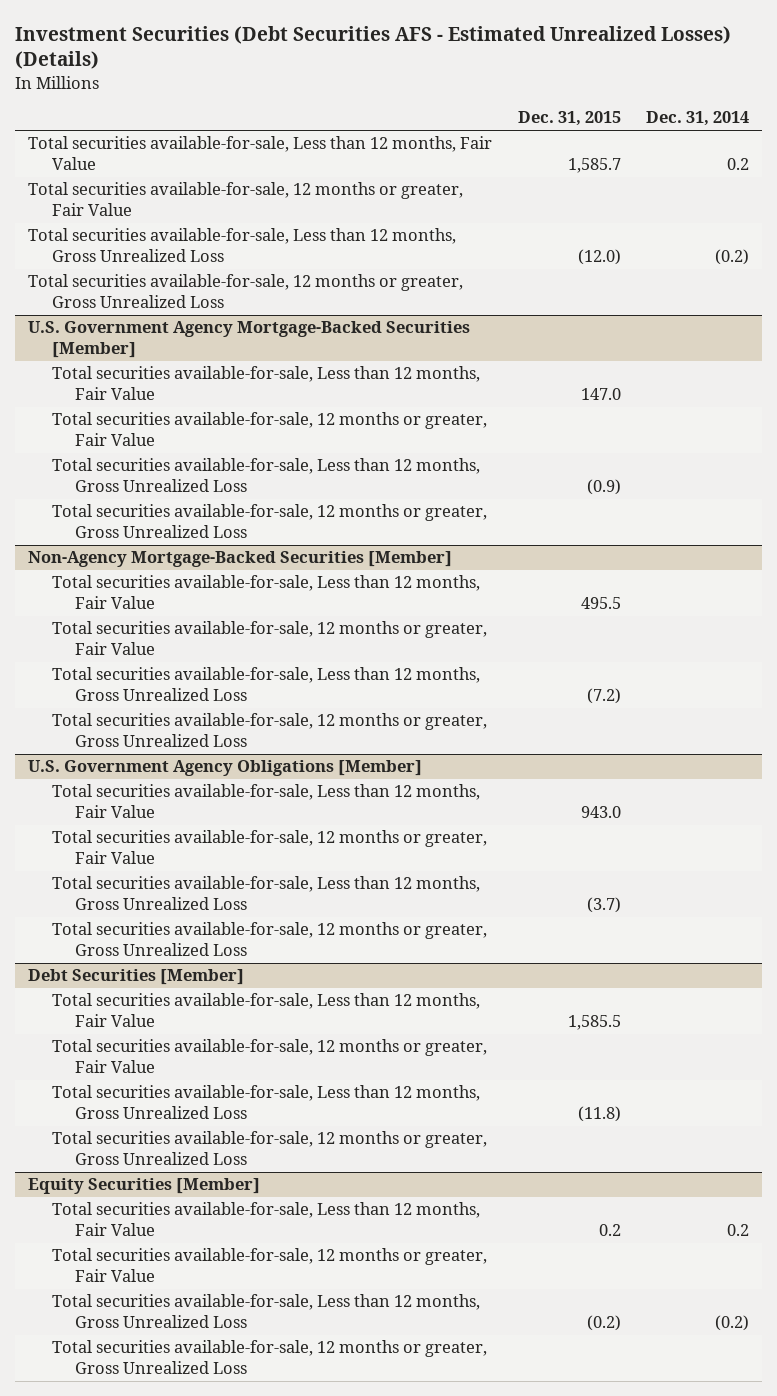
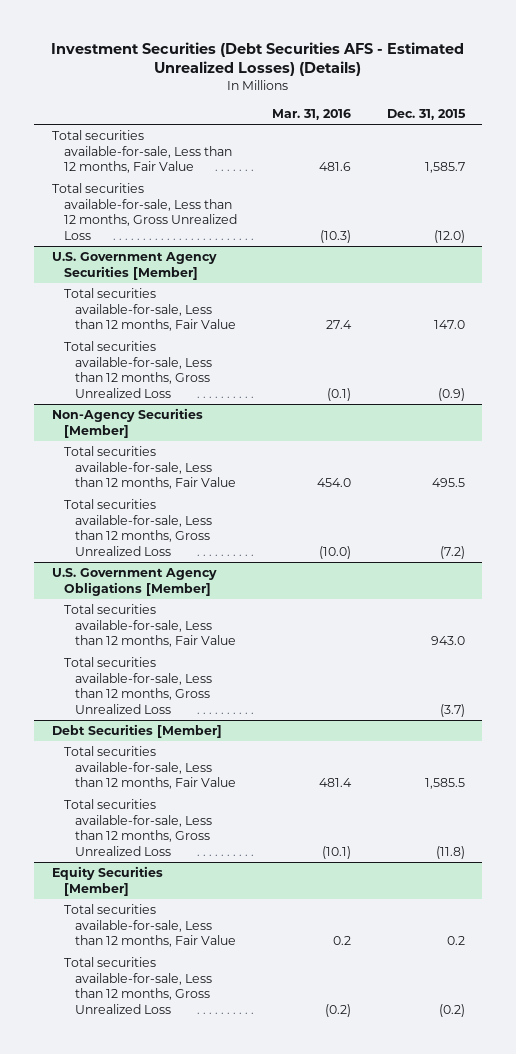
[646,111,750,127] Dec. 31, 2014 -> none
none -> [272,108,352,120] Mar. 31, 2016
[27,182,463,217] Total securities available-for-sale, 12 months or greater, Fair Value -> none
[27,274,463,309] Total securities available-for-sale, 12 months or greater, Gross Unrealized Loss -> none
[27,321,470,359] U.S. Government Agency Mortgage-Backed Securities [Member] -> [51,252,217,280] U.S. Government Agency Securities [Member]
[51,412,487,447] Total securities available-for-sale, 12 months or greater, Fair Value -> none
[51,504,487,539] Total securities available-for-sale, 12 months or greater, Gross Unrealized Loss -> none
[27,551,452,568] Non-Agency Mortgage-Backed Securities [Member] -> [51,408,203,438] Non-Agency Securities [Member]
[51,621,487,656] Total securities available-for-sale, 12 months or greater, Fair Value -> none
[51,713,487,748] Total securities available-for-sale, 12 months or greater, Gross Unrealized Loss -> none
[51,830,487,865] Total securities available-for-sale, 12 months or greater, Fair Value -> none
[51,922,487,957] Total securities available-for-sale, 12 months or greater, Gross Unrealized Loss -> none
[51,1039,487,1074] Total securities available-for-sale, 12 months or greater, Fair Value -> none
[51,1131,487,1166] Total securities available-for-sale, 12 months or greater, Gross Unrealized Loss -> none
[51,1248,487,1283] Total securities available-for-sale, 12 months or greater, Fair Value -> none
[51,1340,487,1375] Total securities available-for-sale, 12 months or greater, Gross Unrealized Loss -> none

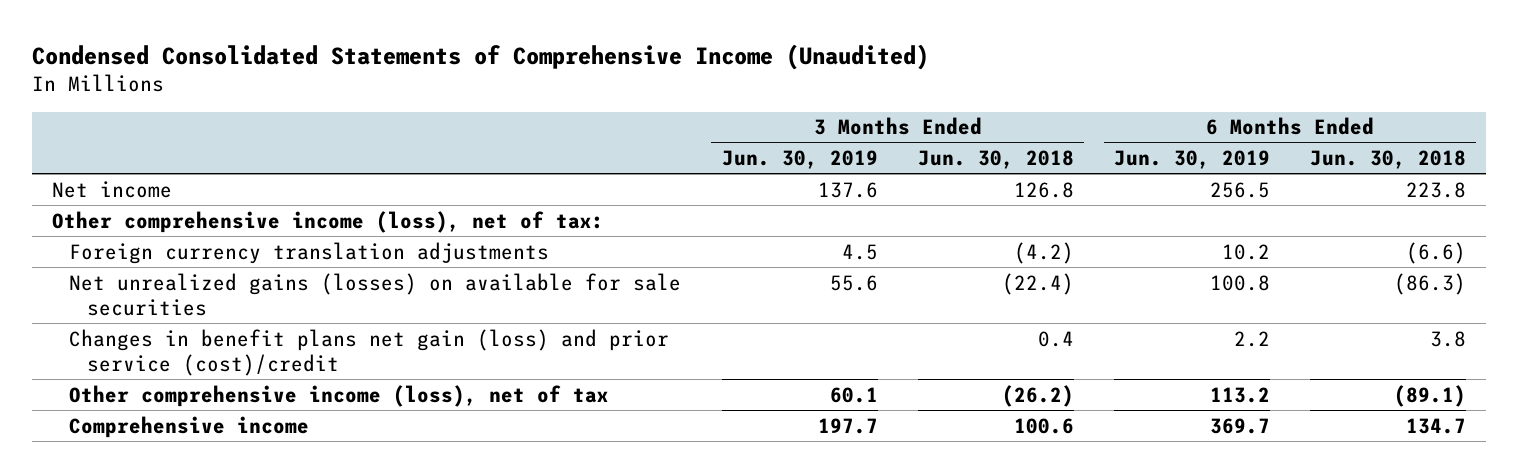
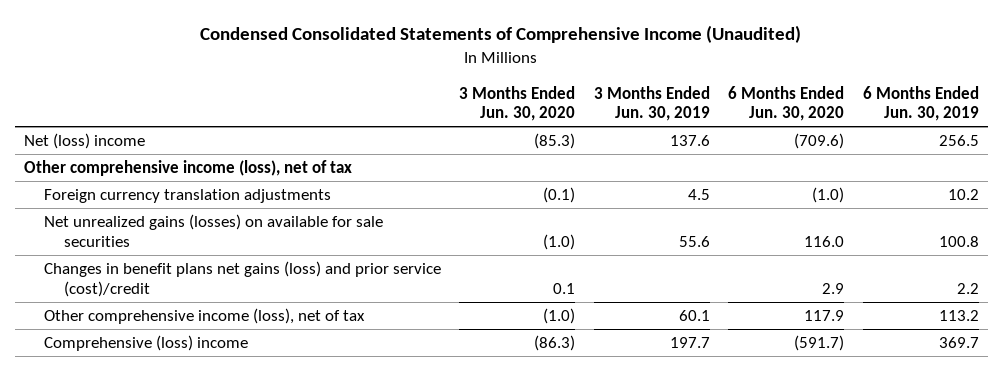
[917,150,1074,170] Jun. 30, 2018 -> none
[1309,150,1466,170] Jun. 30, 2018 -> none
none -> [459,85,576,122] 3 Months Ended Jun. 30, 2020
none -> [728,85,845,122] 6 Months Ended Jun. 30, 2020
[52,180,173,198] Net income -> [23,133,145,150] Net (loss) income
[52,210,605,233] Other comprehensive income (loss), net of tax: -> [23,160,352,177] Other comprehensive income (loss), net of tax
[69,328,670,377] Changes in benefit plans net gain (loss) and prior service (cost)/credit -> [43,261,441,297] Changes in benefit plans net gains (loss) and prior service (cost)/credit
[69,415,310,438] Comprehensive income -> [43,335,248,352] Comprehensive (loss) income

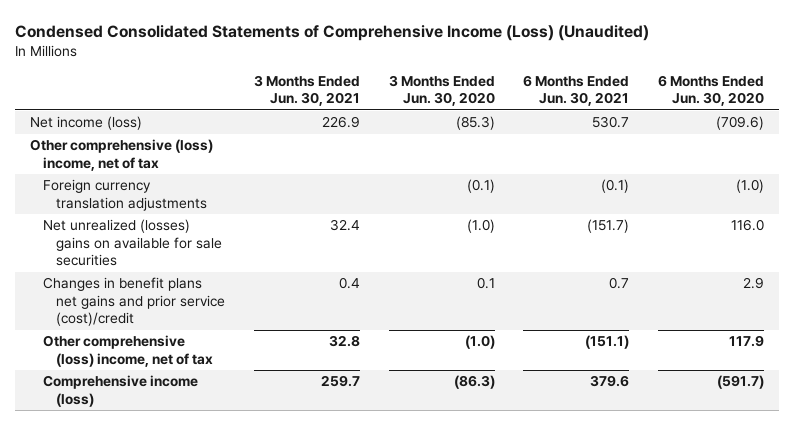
[200,25,802,44] Condensed Consolidated Statements of Comprehensive Income (Unaudited) -> [15,24,650,41] Condensed Consolidated Statements of Comprehensive Income (Loss) (Unaudited)
[593,85,710,122] 3 Months Ended Jun. 30, 2019 -> none
[862,85,979,122] 6 Months Ended Jun. 30, 2019 -> none
none -> [254,74,361,107] 3 Months Ended Jun. 30, 2021
none -> [523,74,630,107] 6 Months Ended Jun. 30, 2021
[23,133,145,150] Net (loss) income -> [29,116,142,131] Net income (loss)
[23,160,352,177] Other comprehensive income (loss), net of tax -> [29,139,213,171] Other comprehensive (loss) income, net of tax
[43,214,383,247] Net unrealized gains (losses) on available for sale securities -> [42,219,223,267] Net unrealized (losses) gains on available for sale securities
[43,261,441,297] Changes in benefit plans net gains (loss) and prior service (cost)/credit -> [42,277,226,327] Changes in benefit plans net gains and prior service (cost)/credit
[43,308,365,325] Other comprehensive income (loss), net of tax -> [42,335,214,367] Other comprehensive (loss) income, net of tax
[43,335,248,352] Comprehensive (loss) income -> [42,375,198,407] Comprehensive income (loss)

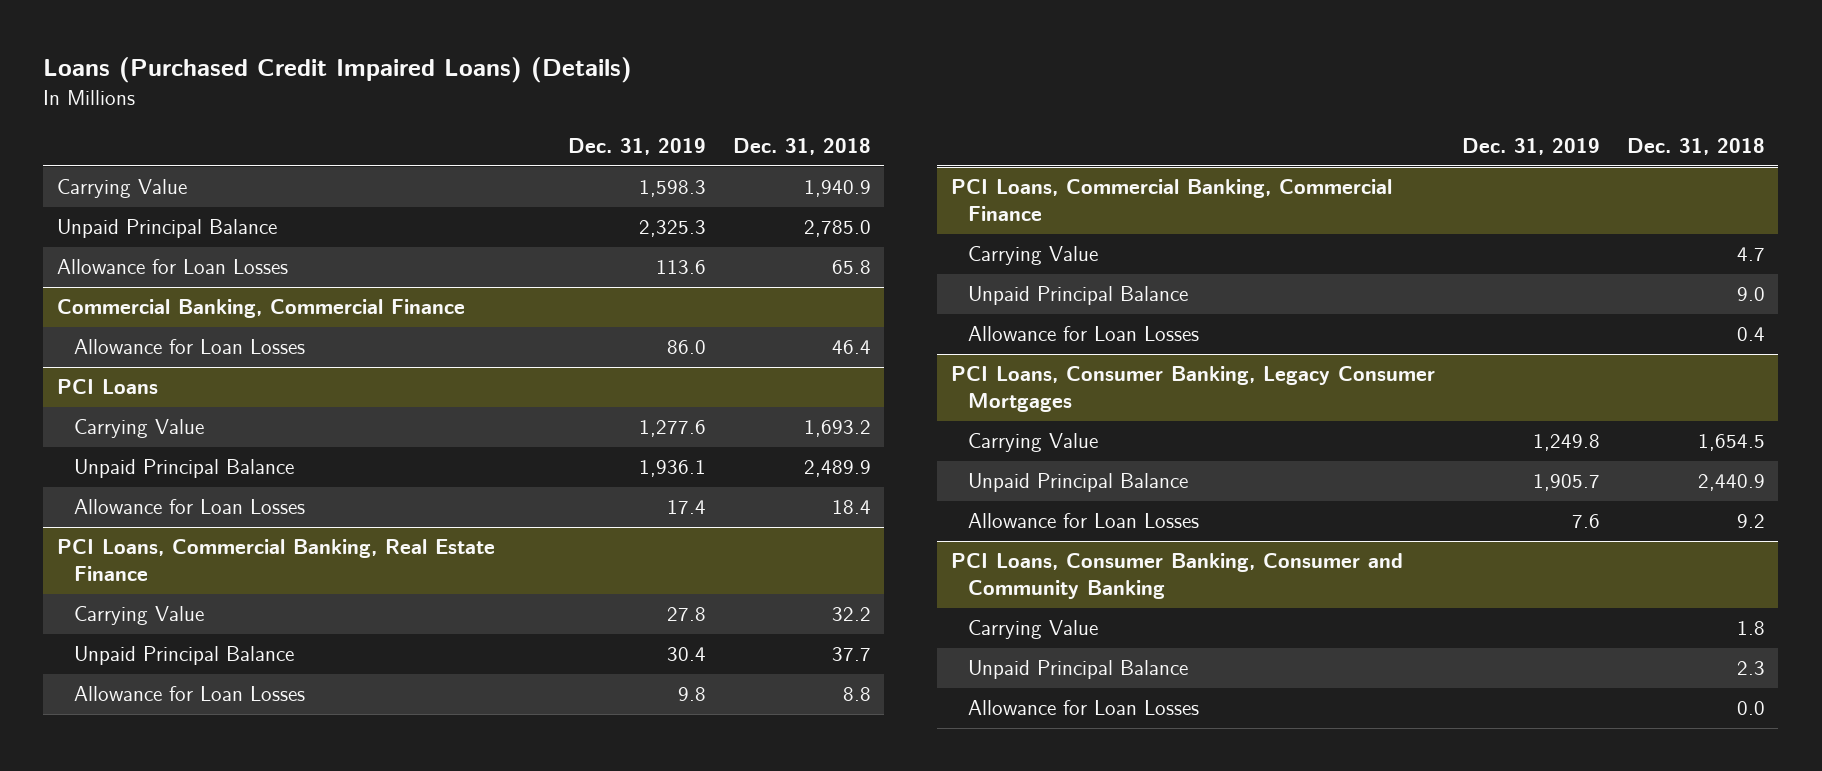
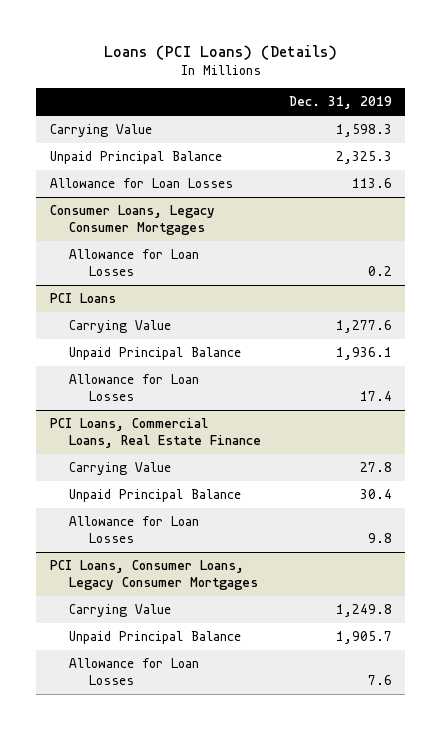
[43,57,633,84] Loans (Purchased Credit Impaired Loans) (Details) -> [103,44,337,60] Loans (PCI Loans) (Details)
[732,138,871,156] Dec. 31, 2018 -> none
[56,299,465,319] Commercial Banking, Commercial Finance -> none
none -> [49,205,215,236] Consumer Loans, Legacy Consumer Mortgages
[666,340,706,355] 86.0 -> [367,266,392,277] 0.2
[56,539,495,582] PCI Loans, Commercial Banking, Real Estate Finance -> [49,418,262,449] PCI Loans, Commercial Loans, Real Estate Finance
[950,179,1392,222] PCI Loans, Commercial Banking, Commercial Finance -> none
[967,246,1098,266] Carrying Value -> none
[967,286,1188,306] Unpaid Principal Balance -> none
[967,326,1199,342] Allowance for Loan Losses -> none
[950,366,1435,413] PCI Loans, Consumer Banking, Legacy Consumer Mortgages -> [49,560,259,591] PCI Loans, Consumer Loans, Legacy Consumer Mortgages
[950,553,1403,600] PCI Loans, Consumer Banking, Consumer and Community Banking -> none
[967,620,1098,640] Carrying Value -> none
[967,660,1188,680] Unpaid Principal Balance -> none
[967,700,1199,716] Allowance for Loan Losses -> none

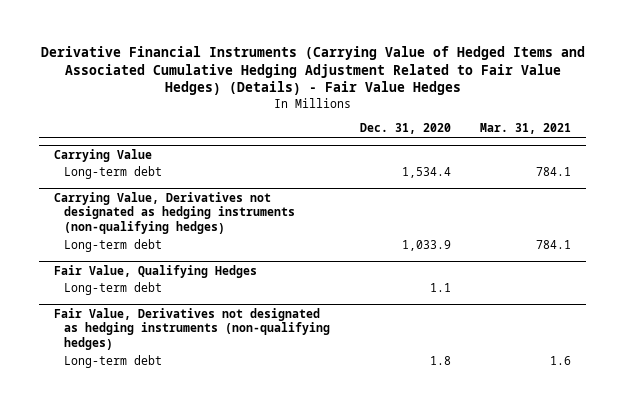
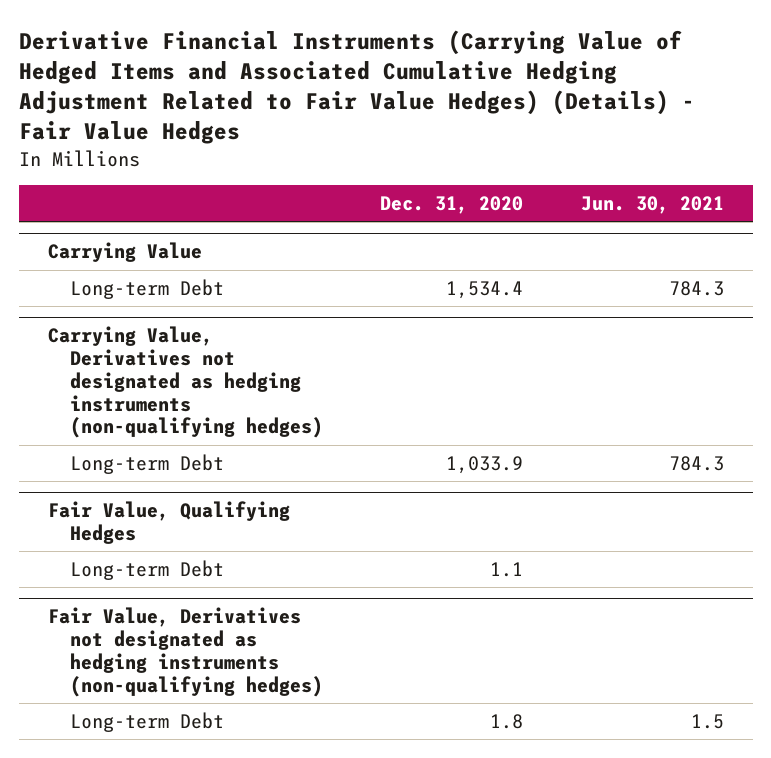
[480,123,572,135] Mar. 31, 2021 -> none
none -> [580,196,724,215] Jun. 30, 2021
[64,166,163,180] Long-term debt -> [70,278,225,299] Long-term Debt
[64,239,163,253] Long-term debt -> [70,453,225,474] Long-term Debt
[64,282,163,296] Long-term debt -> [70,559,225,580] Long-term Debt
[64,355,163,369] Long-term debt -> [70,711,225,732] Long-term Debt

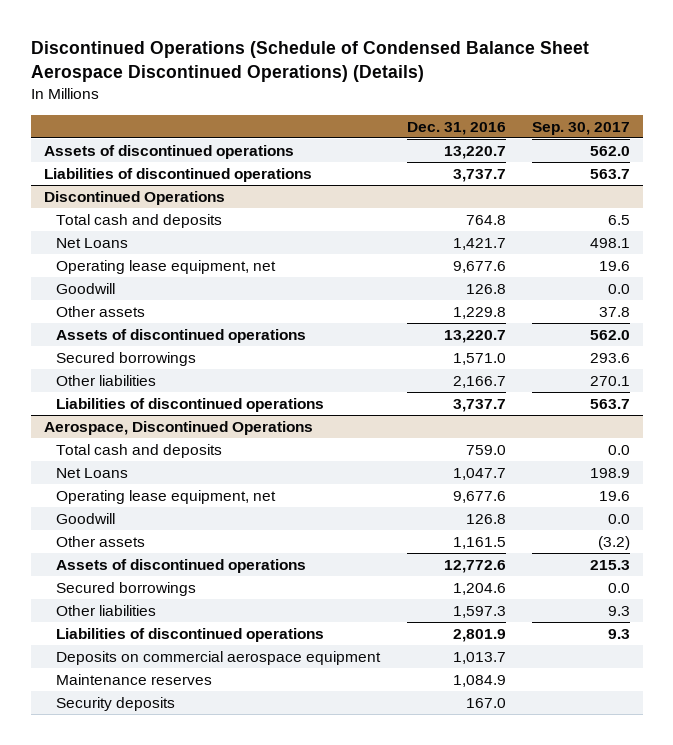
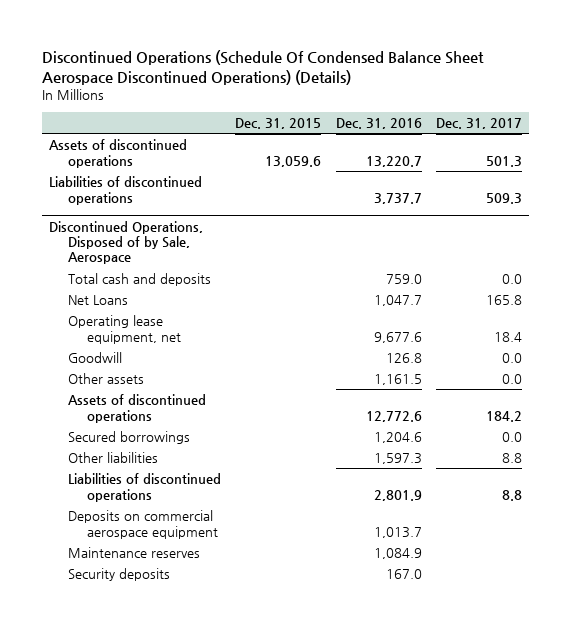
[30,41,589,83] Discontinued Operations (Schedule of Condensed Balance Sheet Aerospace Discontinued Operations) (Details) -> [41,49,484,85] Discontinued Operations (Schedule Of Condensed Balance Sheet Aerospace Discontinued Operations) (Details)
[531,121,630,135] Sep. 30, 2017 -> none
none -> [235,118,322,130] Dec. 31, 2015
none -> [436,118,523,130] Dec. 31, 2017
[43,190,225,205] Discontinued Operations -> none
[56,213,223,228] Total cash and deposits -> none
[56,237,129,248] Net Loans -> none
[56,259,277,274] Operating lease equipment, net -> none
[56,282,116,294] Goodwill -> none
[56,305,146,317] Other assets -> none
[56,328,307,343] Assets of discontinued operations -> none
[56,351,197,366] Secured borrowings -> none
[56,374,157,386] Other liabilities -> none
[56,397,325,412] Liabilities of discontinued operations -> none
[43,420,313,435] Aerospace, Discontinued Operations -> none
none -> [49,220,204,265] Discontinued Operations, Disposed of by Sale, Aerospace

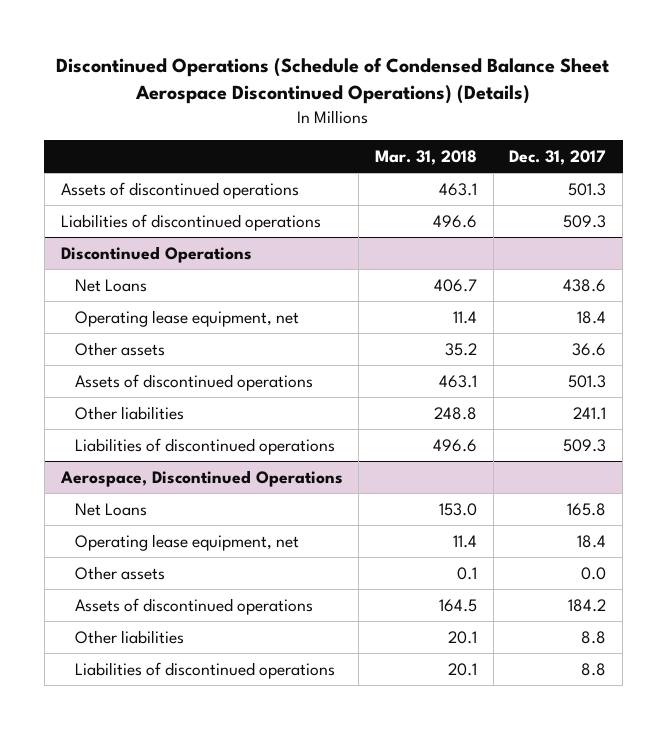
[41,49,484,85] Discontinued Operations (Schedule Of Condensed Balance Sheet Aerospace Discontinued Operations) (Details) -> [56,57,610,104] Discontinued Operations (Schedule of Condensed Balance Sheet Aerospace Discontinued Operations) (Details)
[235,118,322,130] Dec. 31, 2015 -> none
[335,118,422,130] Dec. 31, 2016 -> none
none -> [374,150,477,166] Mar. 31, 2018
[49,220,204,265] Discontinued Operations, Disposed of by Sale, Aerospace -> none
[67,273,211,287] Total cash and deposits -> none
none -> [60,245,252,263] Discontinued Operations
none -> [74,278,147,292] Net Loans
none -> [74,309,299,327] Operating lease equipment, net
none -> [74,341,165,356] Other assets
none -> [74,373,313,391] Assets of discontinued operations
none -> [74,405,184,420] Other liabilities
none -> [74,437,335,455] Liabilities of discontinued operations
none -> [59,469,343,487] Aerospace, Discontinued Operations
[67,352,122,364] Goodwill -> none
[67,431,190,445] Secured borrowings -> none
[67,510,218,539] Deposits on commercial aerospace equipment -> none
[67,547,200,559] Maintenance reserves -> none
[67,568,170,582] Security deposits -> none

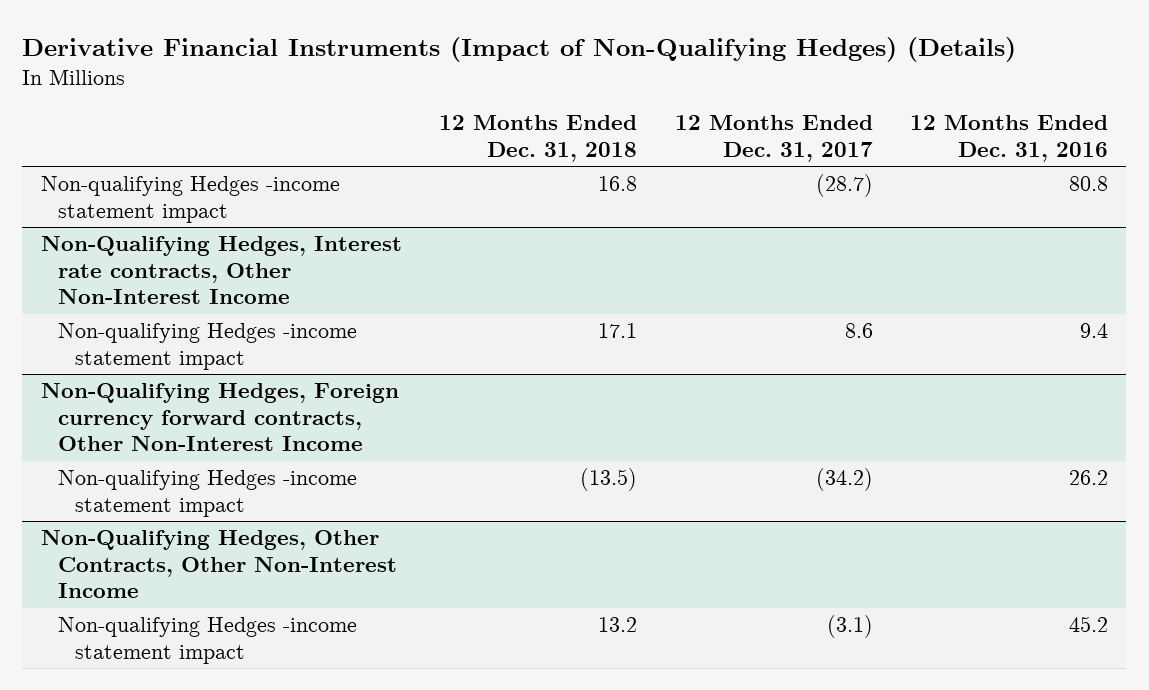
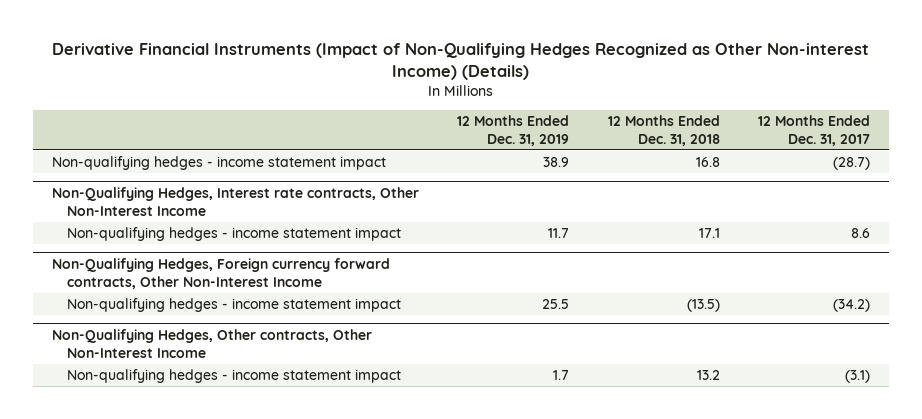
[22,36,1017,62] Derivative Financial Instruments (Impact of Non-Qualifying Hedges) (Details) -> [51,42,869,80] Derivative Financial Instruments (Impact of Non-Qualifying Hedges Recognized as Other Non-interest Income) (Details)
[909,115,1108,162] 12 Months Ended Dec. 31, 2016 -> none
none -> [457,114,570,146] 12 Months Ended Dec. 31, 2019
[41,176,341,223] Non-qualifying Hedges -income statement impact -> [51,155,386,170] Non-qualifying hedges - income statement impact
[57,323,357,370] Non-qualifying Hedges -income statement impact -> [67,226,402,241] Non-qualifying hedges - income statement impact
[57,470,357,517] Non-qualifying Hedges -income statement impact -> [67,297,402,312] Non-qualifying hedges - income statement impact
[41,530,397,599] Non-Qualifying Hedges, Other Contracts, Other Non-Interest Income -> [51,328,372,358] Non-Qualifying Hedges, Other contracts, Other Non-Interest Income
[57,617,357,664] Non-qualifying Hedges -income statement impact -> [67,368,402,383] Non-qualifying hedges - income statement impact

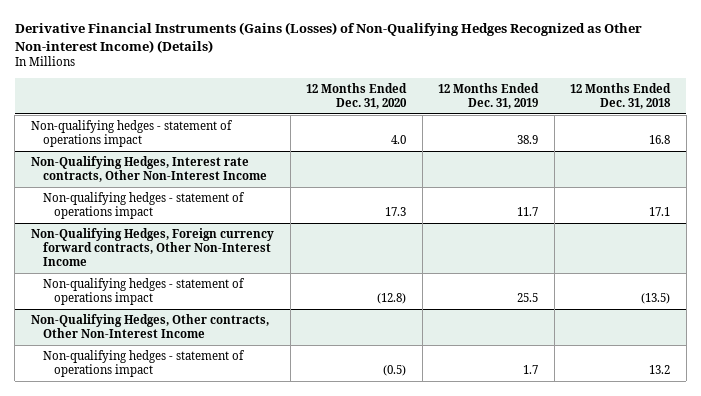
[51,42,869,80] Derivative Financial Instruments (Impact of Non-Qualifying Hedges Recognized as Other Non-interest Income) (Details) -> [14,21,642,53] Derivative Financial Instruments (Gains (Losses) of Non-Qualifying Hedges Recognized as Other Non-interest Income) (Details)
[758,114,871,146] 12 Months Ended Dec. 31, 2017 -> none
none -> [306,82,408,109] 12 Months Ended Dec. 31, 2020
[51,155,386,170] Non-qualifying hedges - income statement impact -> [31,120,234,148] Non-qualifying hedges - statement of operations impact
[67,226,402,241] Non-qualifying hedges - income statement impact -> [42,192,245,220] Non-qualifying hedges - statement of operations impact
[67,297,402,312] Non-qualifying hedges - income statement impact -> [42,278,245,306] Non-qualifying hedges - statement of operations impact
[67,368,402,383] Non-qualifying hedges - income statement impact -> [42,350,245,378] Non-qualifying hedges - statement of operations impact

